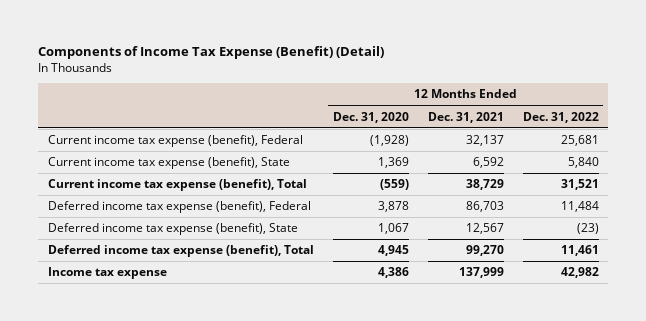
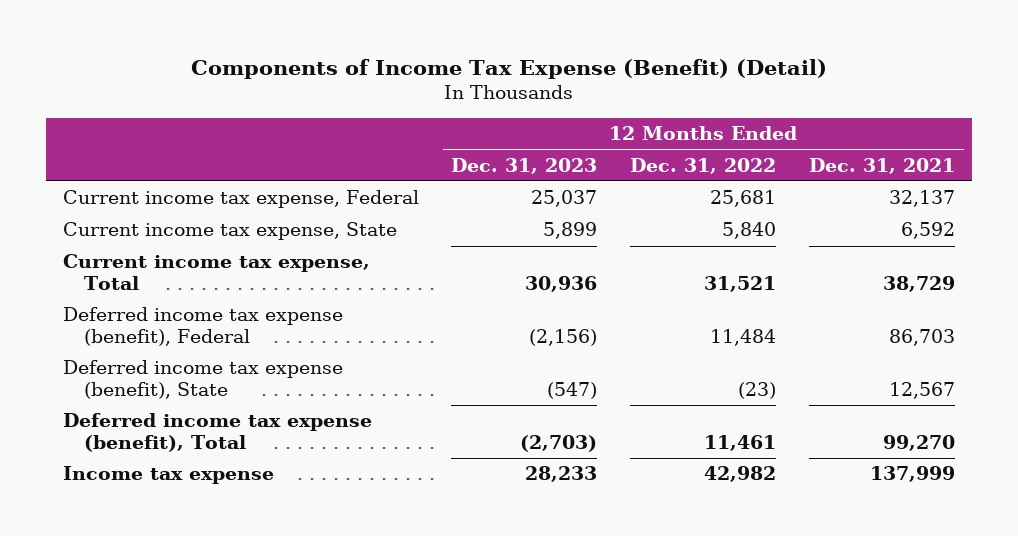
[332,111,409,123] Dec. 31, 2020 -> none
none -> [451,157,598,174] Dec. 31, 2023
[47,135,303,148] Current income tax expense (benefit), Federal -> [62,190,419,209] Current income tax expense, Federal
[47,157,290,170] Current income tax expense (benefit), State -> [62,222,397,241] Current income tax expense, State
[47,179,307,192] Current income tax expense (benefit), Total -> [62,254,370,291] Current income tax expense, Total

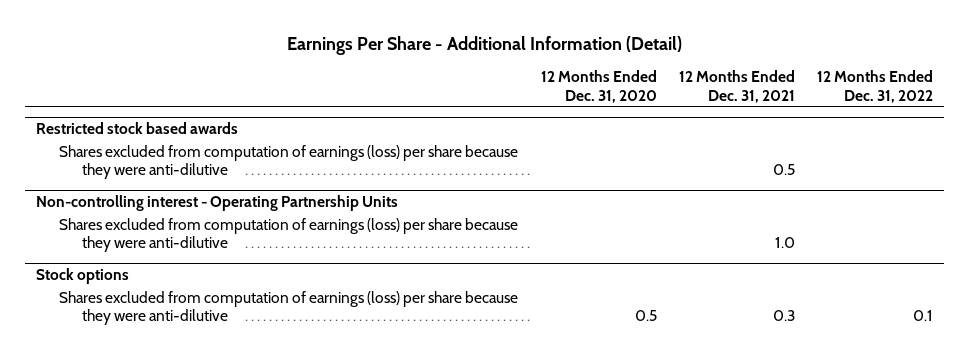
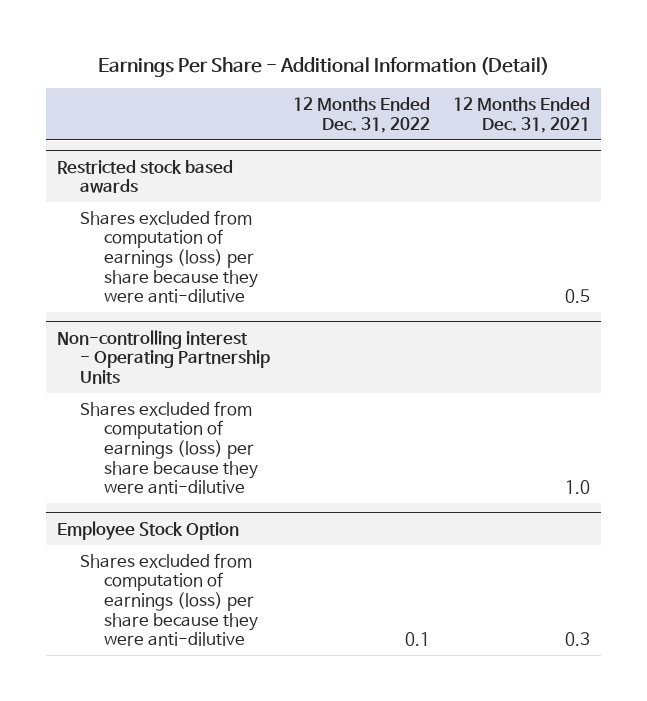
[540,70,657,103] 12 Months Ended Dec. 31, 2020 -> none
[36,268,130,285] Stock options -> [57,520,240,540] Employee Stock Option

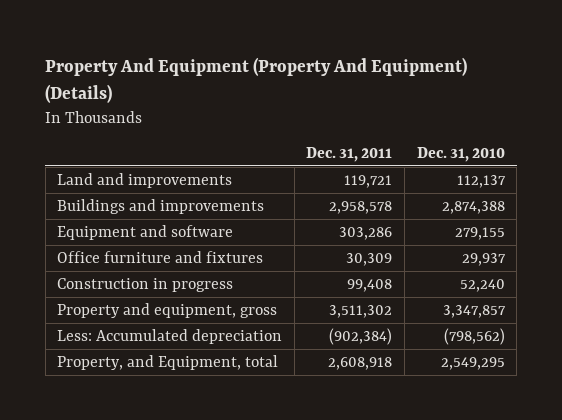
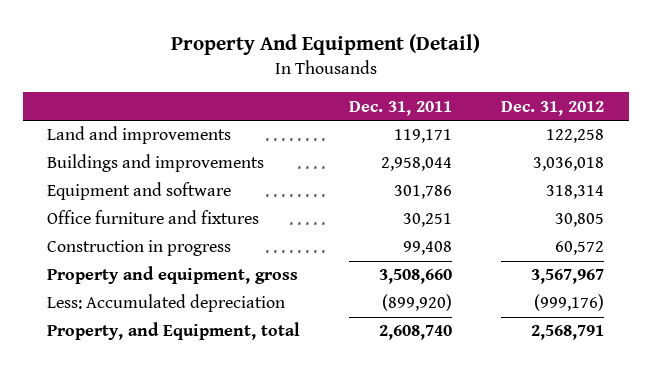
[45,57,468,104] Property And Equipment (Property And Equipment) (Details) -> [170,34,480,56] Property And Equipment (Detail)
[416,146,505,162] Dec. 31, 2010 -> none
none -> [501,100,605,116] Dec. 31, 2012
[344,174,393,188] 119,721 -> [394,129,453,144] 119,171
[329,200,393,214] 2,958,578 -> [381,157,453,172] 2,958,044
[339,226,393,240] 303,286 -> [394,185,453,200] 301,786
[346,252,393,266] 30,309 -> [403,213,453,228] 30,251
[329,304,393,318] 3,511,302 -> [379,269,453,285] 3,508,660
[329,327,393,345] (902,384) -> [382,294,453,312] (899,920)
[328,356,393,370] 2,608,918 -> [379,325,453,341] 2,608,740

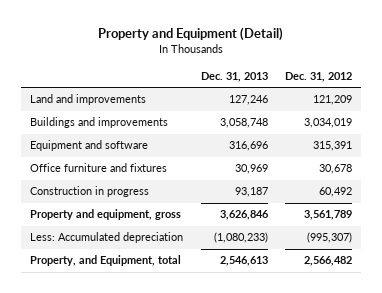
[170,34,480,56] Property And Equipment (Detail) -> [98,27,284,42] Property and Equipment (Detail)
[349,100,453,116] Dec. 31, 2011 -> none
none -> [200,71,268,82] Dec. 31, 2013
[546,129,605,144] 122,258 -> [313,95,353,106] 121,209
[533,157,605,172] 3,036,018 -> [304,118,353,129] 3,034,019
[546,185,605,200] 318,314 -> [313,141,353,152] 315,391
[555,213,605,228] 30,805 -> [319,164,353,175] 30,678
[555,241,605,256] 60,572 -> [319,187,353,198] 60,492
[531,269,605,285] 3,567,967 -> [304,210,353,221] 3,561,789
[534,294,605,312] (999,176) -> [307,232,353,244] (995,307)
[531,325,605,341] 2,568,791 -> [304,256,353,267] 2,566,482

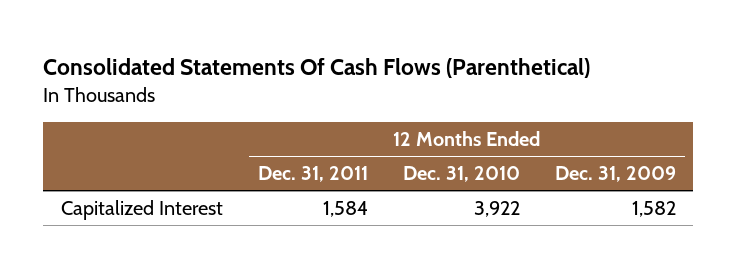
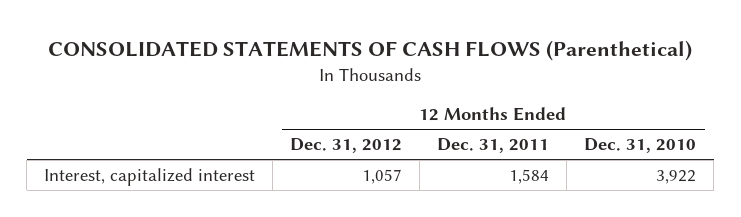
[43,57,591,78] Consolidated Statements Of Cash Flows (Parenthetical) -> [48,39,693,61] CONSOLIDATED STATEMENTS OF CASH FLOWS (Parenthetical)
[554,166,676,183] Dec. 31, 2009 -> none
none -> [290,138,403,154] Dec. 31, 2012
[60,200,223,221] Capitalized Interest -> [44,168,256,187] Interest, capitalized interest

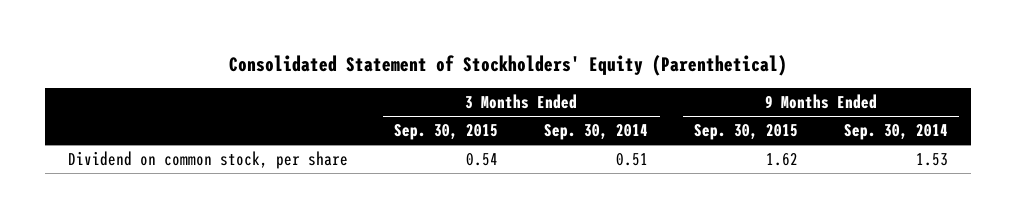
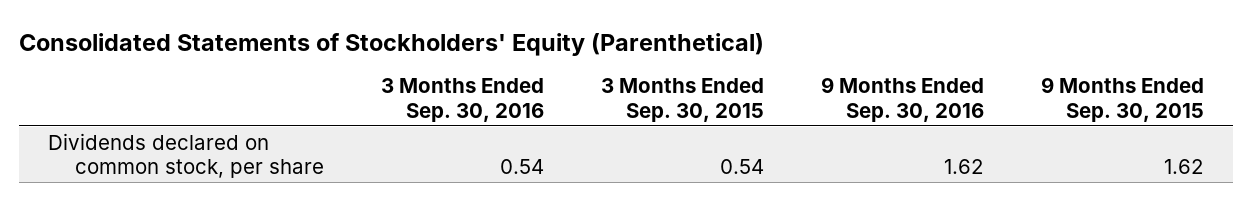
[229,55,788,77] Consolidated Statement of Stockholders' Equity (Parenthetical) -> [19,32,765,56] Consolidated Statements of Stockholders' Equity (Parenthetical)
[544,124,649,141] Sep. 30, 2014 -> none
[843,124,948,141] Sep. 30, 2014 -> none
none -> [380,78,544,122] 3 Months Ended Sep. 30, 2016
none -> [820,77,984,122] 9 Months Ended Sep. 30, 2016
[68,150,349,169] Dividend on common stock, per share -> [47,132,324,179] Dividends declared on common stock, per share

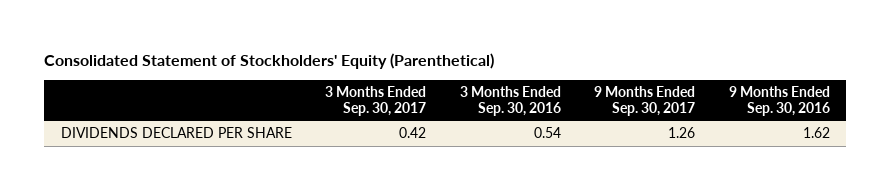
[19,32,765,56] Consolidated Statements of Stockholders' Equity (Parenthetical) -> [44,52,495,69] Consolidated Statement of Stockholders' Equity (Parenthetical)
[600,78,764,122] 3 Months Ended Sep. 30, 2015 -> none
[1041,77,1205,122] 9 Months Ended Sep. 30, 2015 -> none
none -> [325,85,427,117] 3 Months Ended Sep. 30, 2017
none -> [594,85,696,117] 9 Months Ended Sep. 30, 2017
[47,132,324,179] Dividends declared on common stock, per share -> [60,127,292,139] DIVIDENDS DECLARED PER SHARE

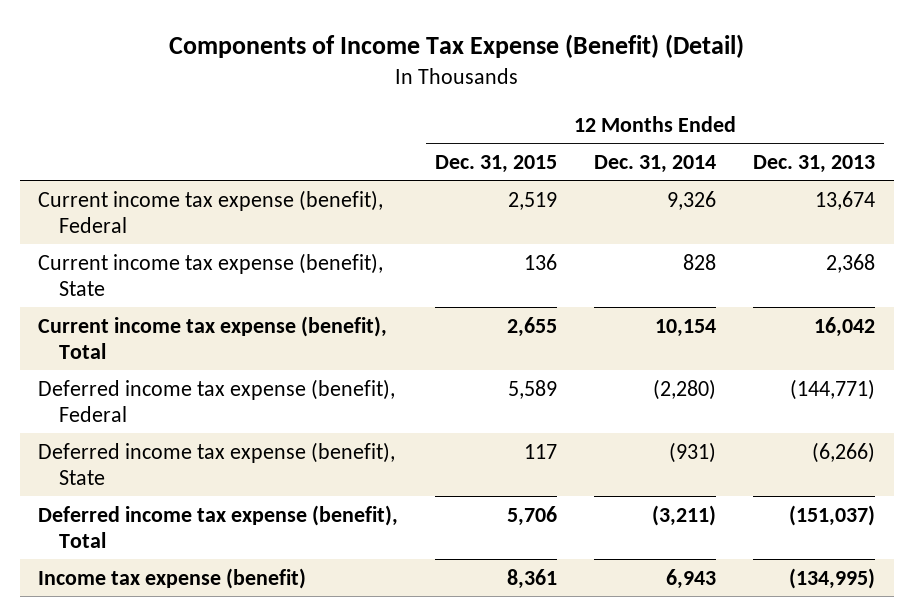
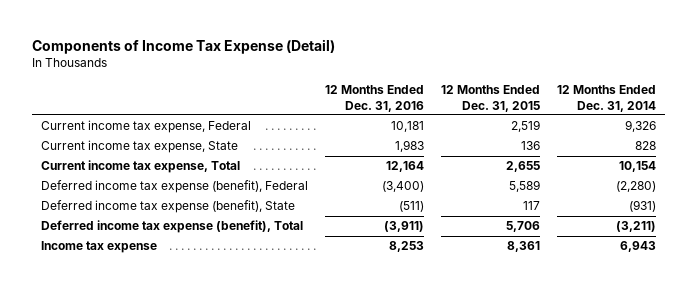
[168,34,744,59] Components of Income Tax Expense (Benefit) (Detail) -> [32,39,336,55] Components of Income Tax Expense (Detail)
[753,154,876,173] Dec. 31, 2013 -> none
none -> [324,84,424,112] 12 Months Ended Dec. 31, 2016
[38,189,384,233] Current income tax expense (benefit), Federal -> [40,120,251,134] Current income tax expense, Federal
[38,252,384,296] Current income tax expense (benefit), State -> [40,140,238,154] Current income tax expense, State
[38,315,388,359] Current income tax expense (benefit), Total -> [40,160,240,174] Current income tax expense, Total
[38,567,307,589] Income tax expense (benefit) -> [40,241,157,254] Income tax expense

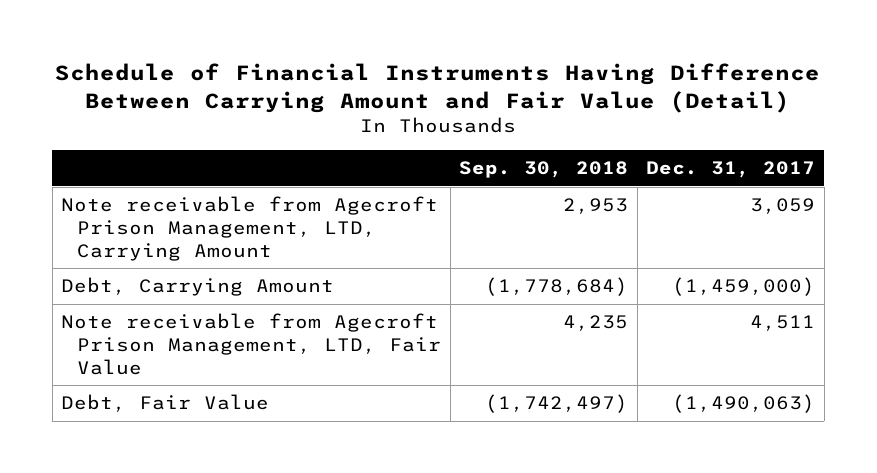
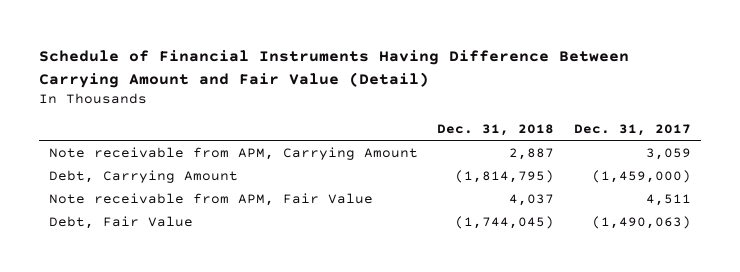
[459,160,629,178] Sep. 30, 2018 -> none
none -> [437,124,555,137] Dec. 31, 2018
[61,196,439,261] Note receivable from Agecroft Prison Management, LTD, Carrying Amount -> [48,146,418,160] Note receivable from APM, Carrying Amount
[61,313,442,375] Note receivable from Agecroft Prison Management, LTD, Fair Value -> [48,192,373,206] Note receivable from APM, Fair Value

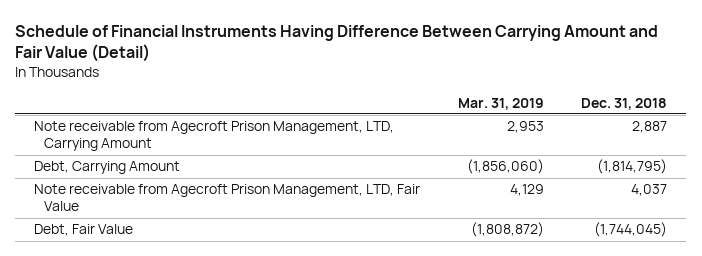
[574,124,692,137] Dec. 31, 2017 -> none
none -> [457,97,544,110] Mar. 31, 2019
[48,146,418,160] Note receivable from APM, Carrying Amount -> [34,121,395,152] Note receivable from Agecroft Prison Management, LTD, Carrying Amount
[48,192,373,206] Note receivable from APM, Fair Value -> [34,184,421,212] Note receivable from Agecroft Prison Management, LTD, Fair Value

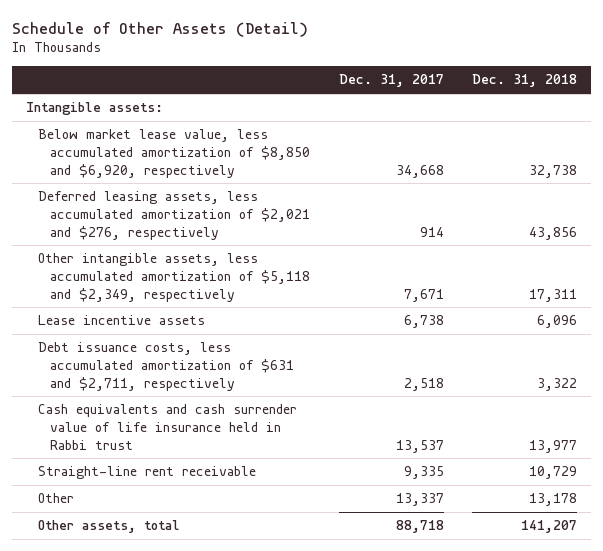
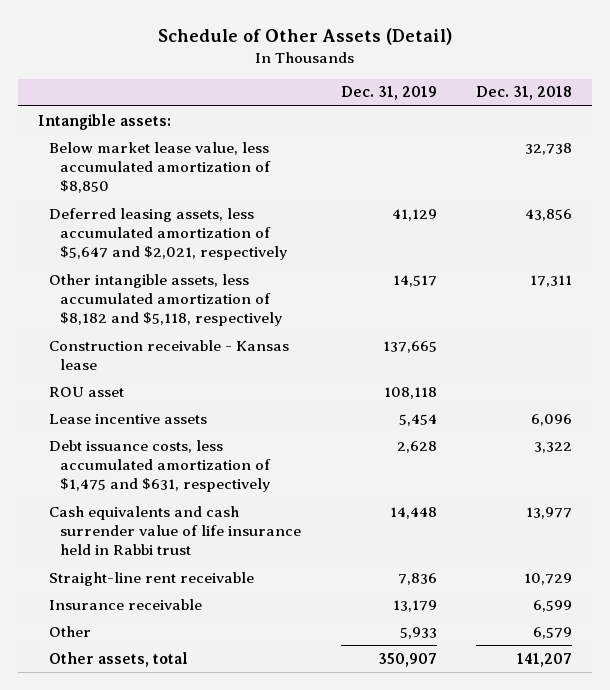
[338,74,444,88] Dec. 31, 2017 -> none
none -> [340,86,437,101] Dec. 31, 2019
[38,129,311,178] Below market lease value, less accumulated amortization of $8,850 and $6,920, respectively -> [48,141,272,194] Below market lease value, less accumulated amortization of $8,850
[38,191,311,240] Deferred leasing assets, less accumulated amortization of $2,021 and $276, respectively -> [48,207,288,261] Deferred leasing assets, less accumulated amortization of $5,647 and $2,021, respectively
[38,253,311,302] Other intangible assets, less accumulated amortization of $5,118 and $2,349, respectively -> [48,273,283,327] Other intangible assets, less accumulated amortization of $8,182 and $5,118, respectively
none -> [48,339,289,371] Construction receivable - Kansas lease
none -> [48,386,124,397] ROU asset
[38,342,295,391] Debt issuance costs, less accumulated amortization of $631 and $2,711, respectively -> [48,439,272,493] Debt issuance costs, less accumulated amortization of $1,475 and $631, respectively
none -> [48,598,202,610] Insurance receivable
[528,493,577,507] 13,178 -> [533,626,573,639] 6,579

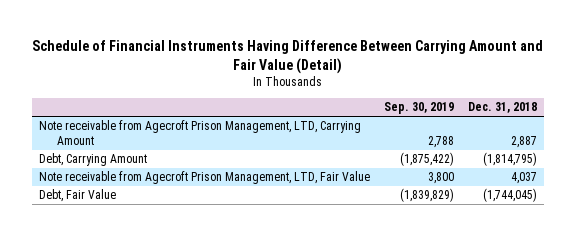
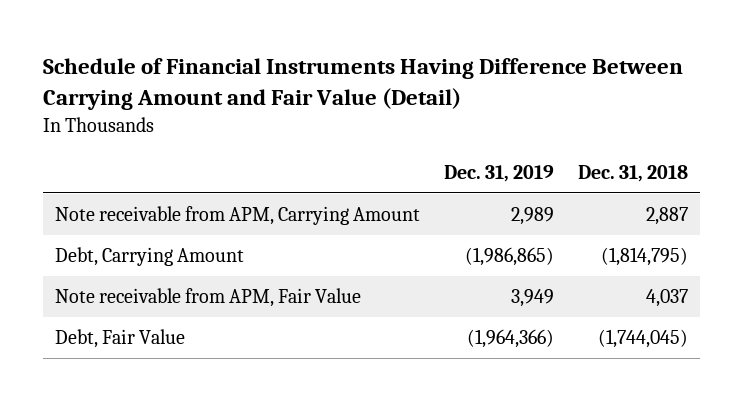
[384,102,455,115] Sep. 30, 2019 -> none
none -> [444,165,555,183] Dec. 31, 2019
[39,120,362,146] Note receivable from Agecroft Prison Management, LTD, Carrying Amount -> [55,206,421,226] Note receivable from APM, Carrying Amount
[39,171,371,185] Note receivable from Agecroft Prison Management, LTD, Fair Value -> [55,288,362,308] Note receivable from APM, Fair Value

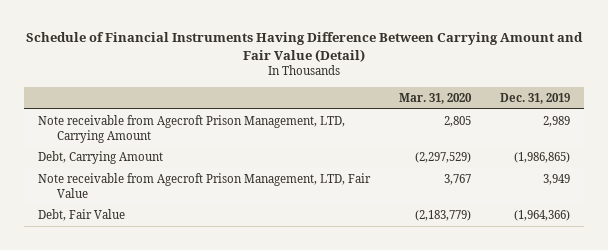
[578,165,689,183] Dec. 31, 2018 -> none
none -> [399,93,473,105] Mar. 31, 2020
[55,206,421,226] Note receivable from APM, Carrying Amount -> [38,115,346,143] Note receivable from Agecroft Prison Management, LTD, Carrying Amount
[55,288,362,308] Note receivable from APM, Fair Value -> [38,173,372,198] Note receivable from Agecroft Prison Management, LTD, Fair Value

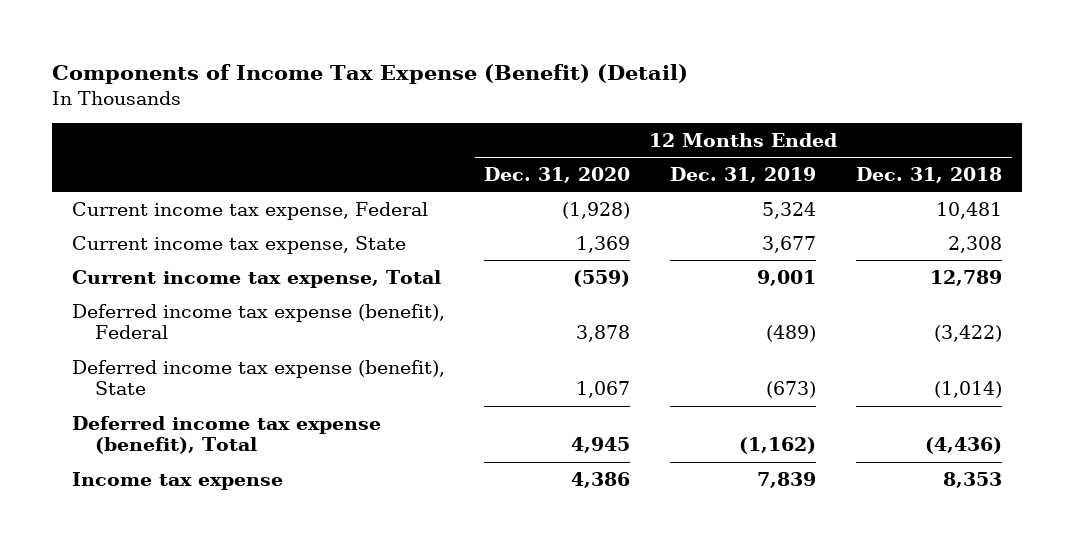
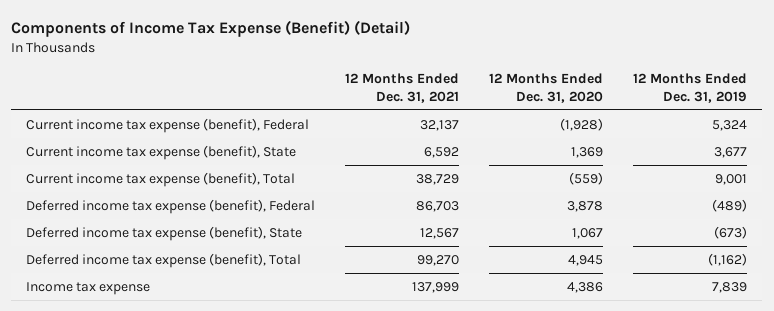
[855,167,1002,184] Dec. 31, 2018 -> none
none -> [345,73,460,103] 12 Months Ended Dec. 31, 2021
[71,201,428,220] Current income tax expense, Federal -> [26,117,310,133] Current income tax expense (benefit), Federal
[71,235,406,254] Current income tax expense, State -> [26,144,297,160] Current income tax expense (benefit), State
[71,269,441,288] Current income tax expense, Total -> [26,171,296,187] Current income tax expense (benefit), Total

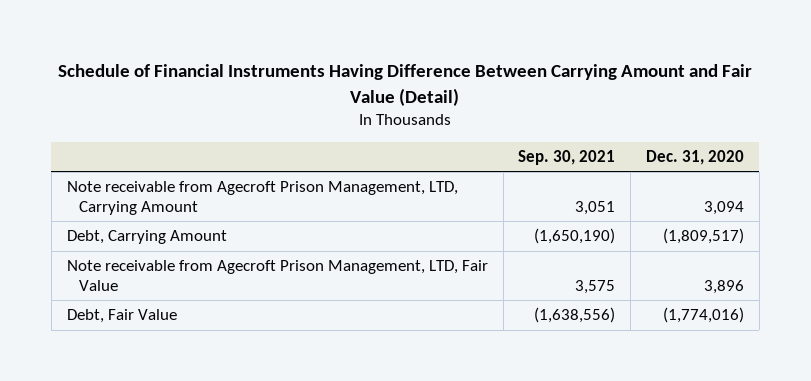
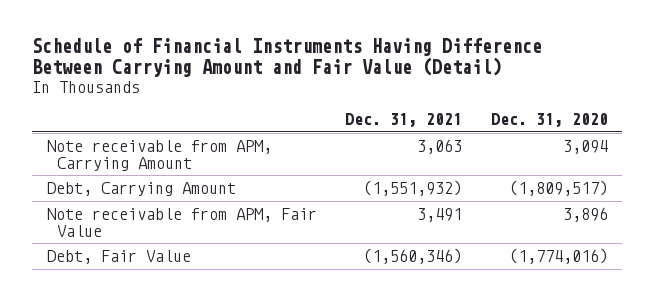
[518,149,616,165] Sep. 30, 2021 -> none
none -> [345,113,463,128] Dec. 31, 2021
[66,181,458,215] Note receivable from Agecroft Prison Management, LTD, Carrying Amount -> [46,140,272,171] Note receivable from APM, Carrying Amount
[66,260,488,291] Note receivable from Agecroft Prison Management, LTD, Fair Value -> [46,208,317,237] Note receivable from APM, Fair Value

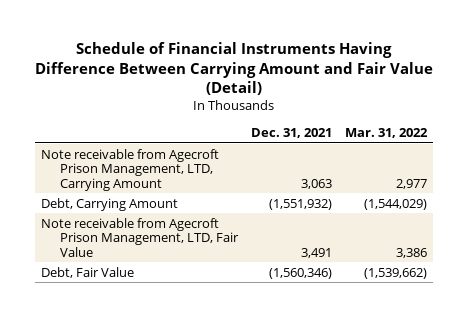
[490,113,608,128] Dec. 31, 2020 -> none
none -> [344,128,428,139] Mar. 31, 2022
[46,140,272,171] Note receivable from APM, Carrying Amount -> [41,148,220,191] Note receivable from Agecroft Prison Management, LTD, Carrying Amount
[46,208,317,237] Note receivable from APM, Fair Value -> [41,217,239,257] Note receivable from Agecroft Prison Management, LTD, Fair Value

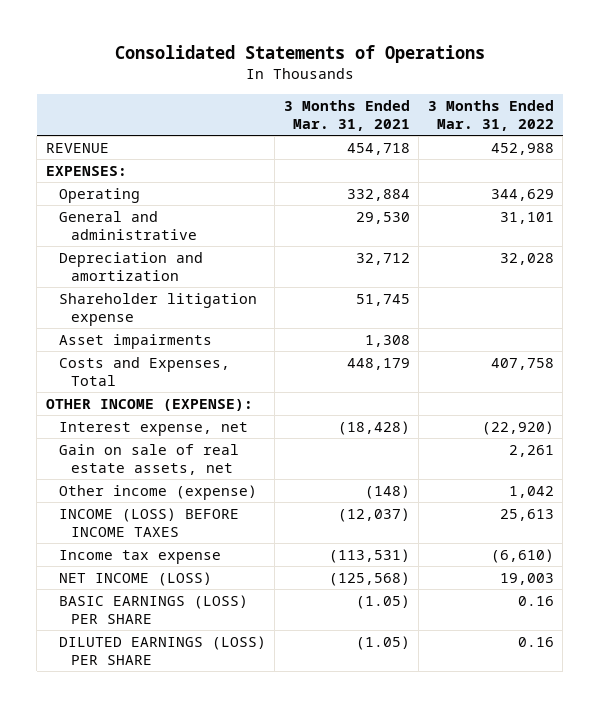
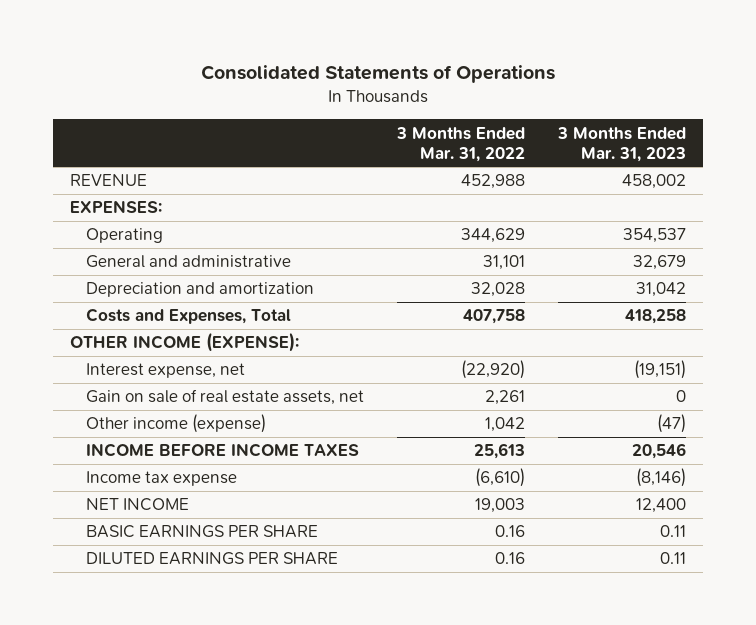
[283,99,410,131] 3 Months Ended Mar. 31, 2021 -> none
none -> [557,126,687,162] 3 Months Ended Mar. 31, 2023
[58,292,257,326] Shareholder litigation expense -> none
[58,333,212,349] Asset impairments -> none
[58,507,239,537] INCOME (LOSS) BEFORE INCOME TAXES -> [85,443,359,458] INCOME BEFORE INCOME TAXES
[58,571,212,586] NET INCOME (LOSS) -> [85,498,189,512] NET INCOME
[58,594,248,624] BASIC EARNINGS (LOSS) PER SHARE -> [85,525,318,539] BASIC EARNINGS PER SHARE
[58,635,266,665] DILUTED EARNINGS (LOSS) PER SHARE -> [85,552,338,566] DILUTED EARNINGS PER SHARE

